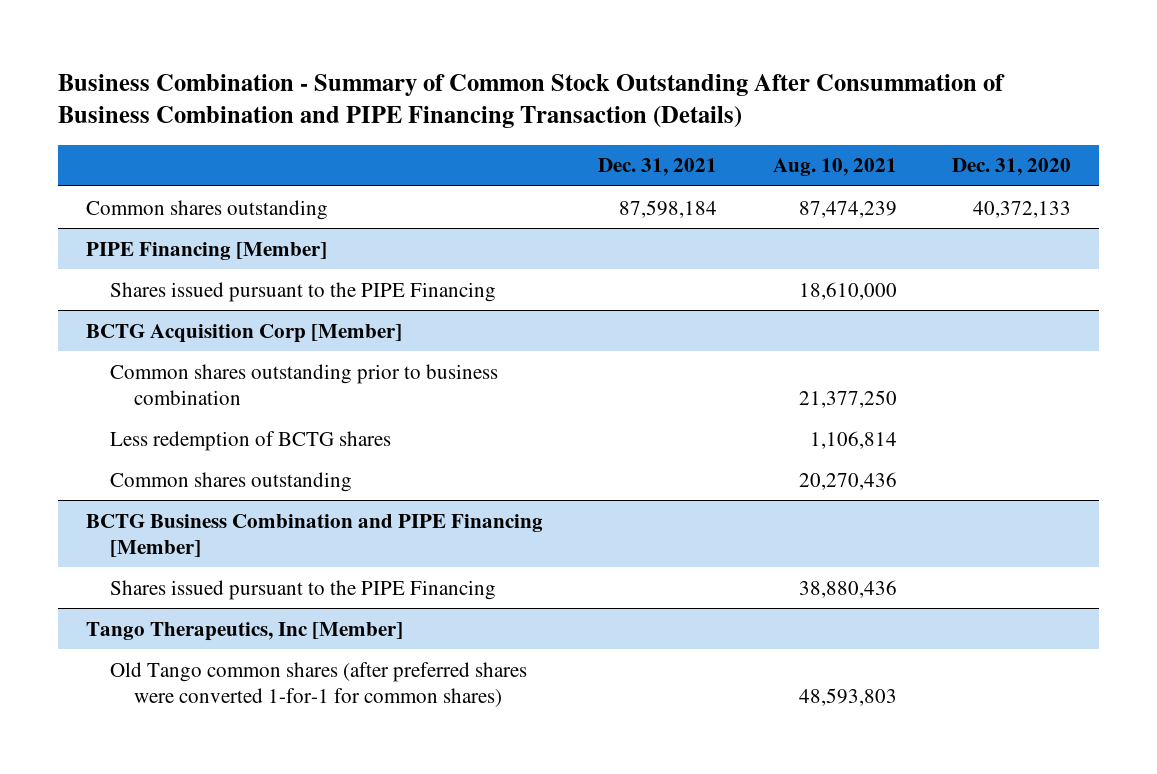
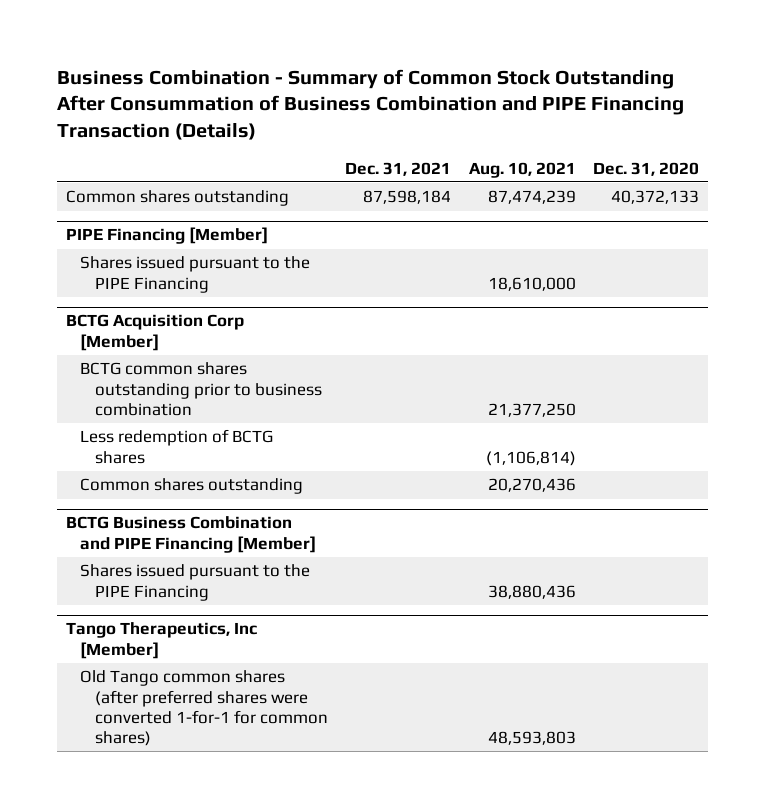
[109,363,498,405] Common shares outstanding prior to business combination -> [80,362,322,416] BCTG common shares outstanding prior to business combination
[809,430,897,449] 1,106,814 -> [485,450,576,466] (1,106,814)

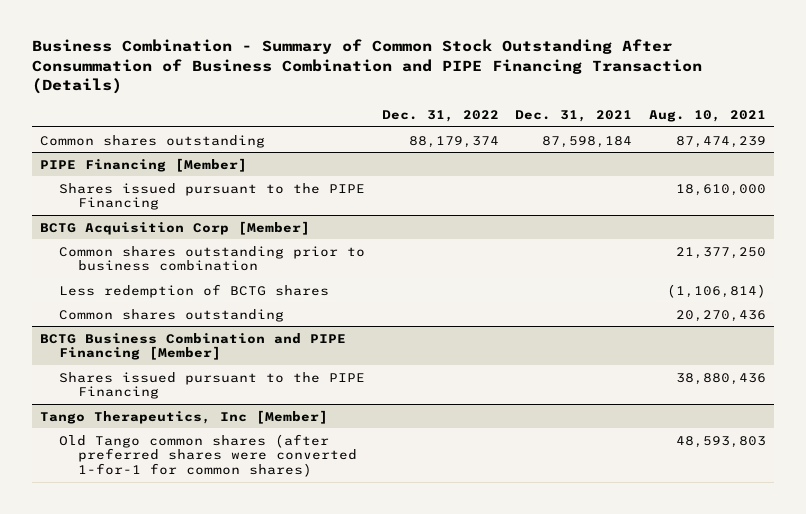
[592,161,699,176] Dec. 31, 2020 -> none
none -> [381,109,499,122] Dec. 31, 2022
[80,362,322,416] BCTG common shares outstanding prior to business combination -> [59,245,366,272] Common shares outstanding prior to business combination

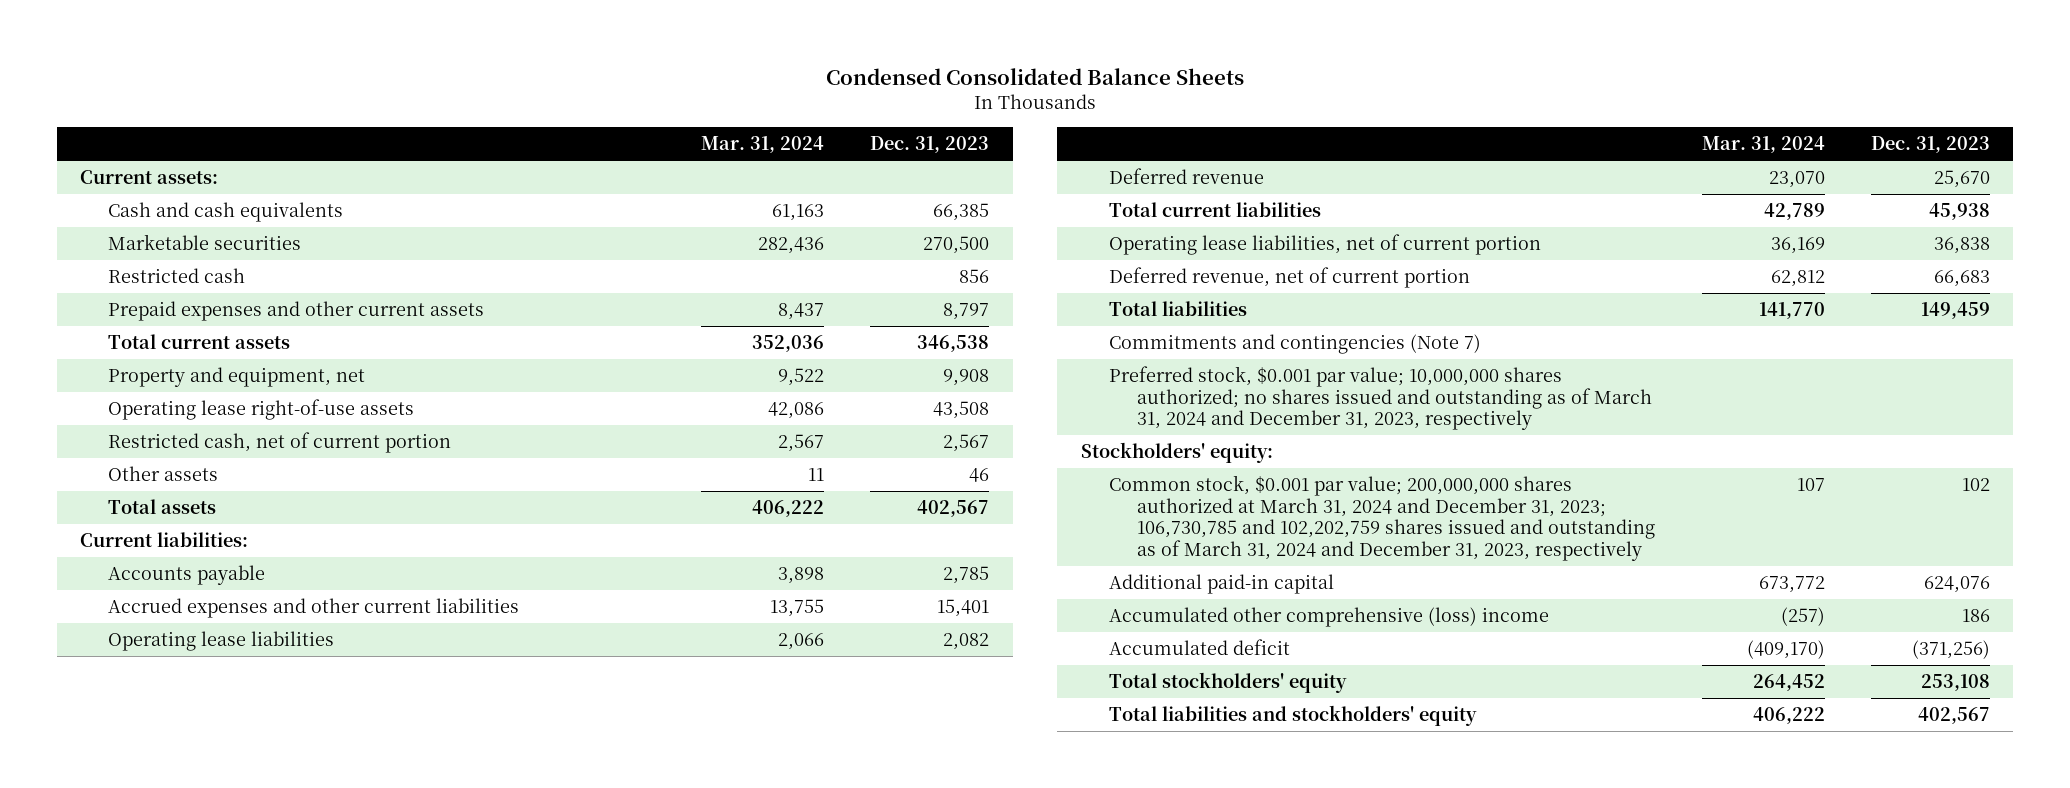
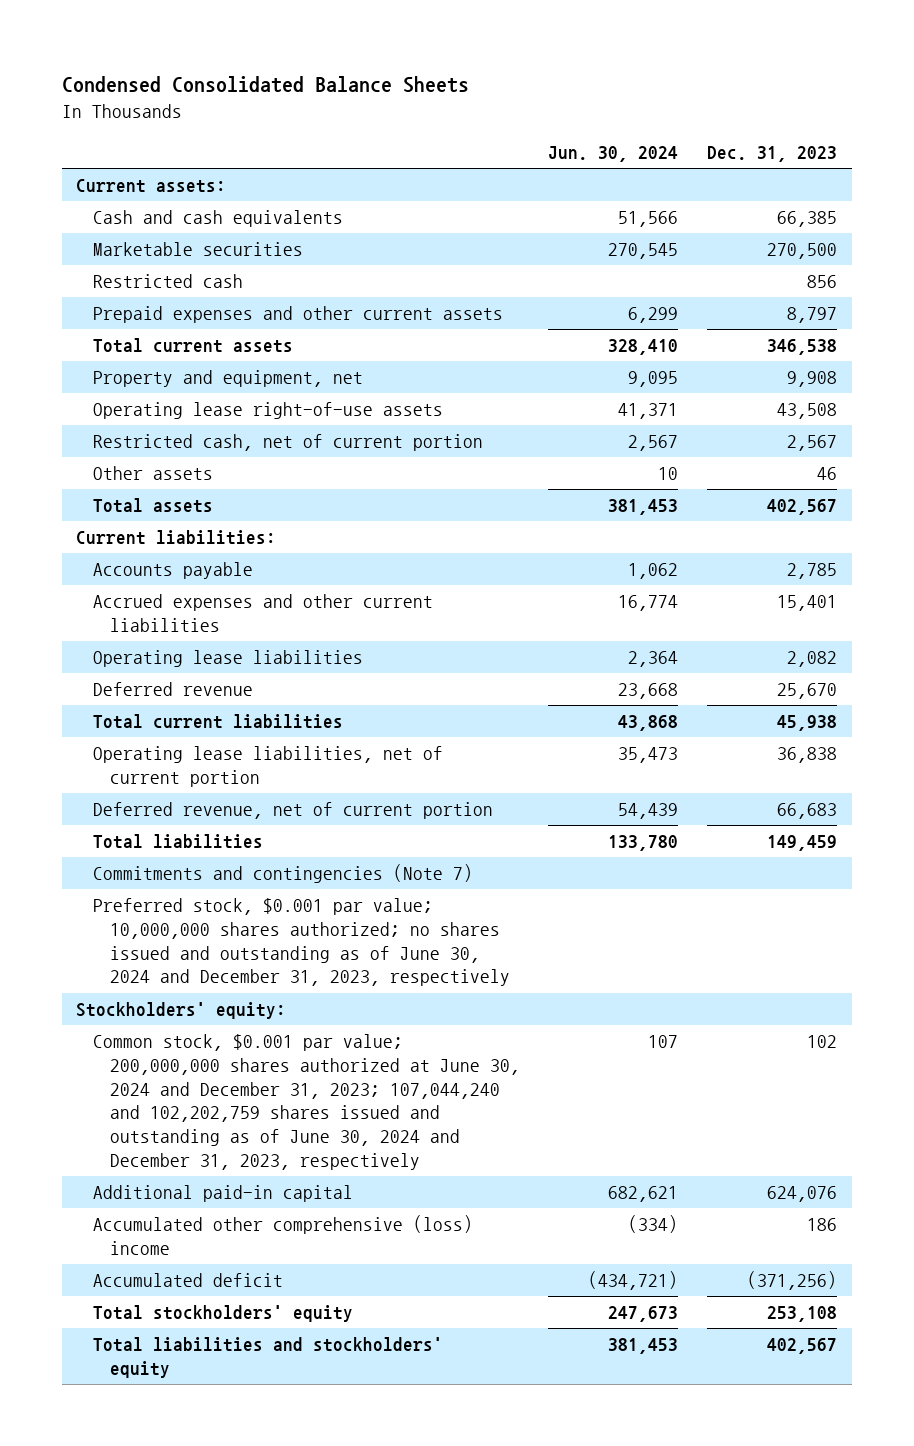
[701,136,825,154] Mar. 31, 2024 -> none
none -> [548,145,679,162] Jun. 30, 2024
[1108,366,1653,431] Preferred stock, $0.001 par value; 10,000,000 shares authorized; no shares issued and outstanding as of March 31, 2024 and December 31, 2023, respectively -> [92,898,510,987] Preferred stock, $0.001 par value; 10,000,000 shares authorized; no shares issued and outstanding as of June 30, 2024 and December 31, 2023, respectively
[1108,475,1656,561] Common stock, $0.001 par value; 200,000,000 shares authorized at March 31, 2024 and December 31, 2023; 106,730,785 and 102,202,759 shares issued and outstanding as of March 31, 2024 and December 31, 2023, respectively -> [92,1034,520,1170] Common stock, $0.001 par value; 200,000,000 shares authorized at June 30, 2024 and December 31, 2023; 107,044,240 and 102,202,759 shares issued and outstanding as of June 30, 2024 and December 31, 2023, respectively

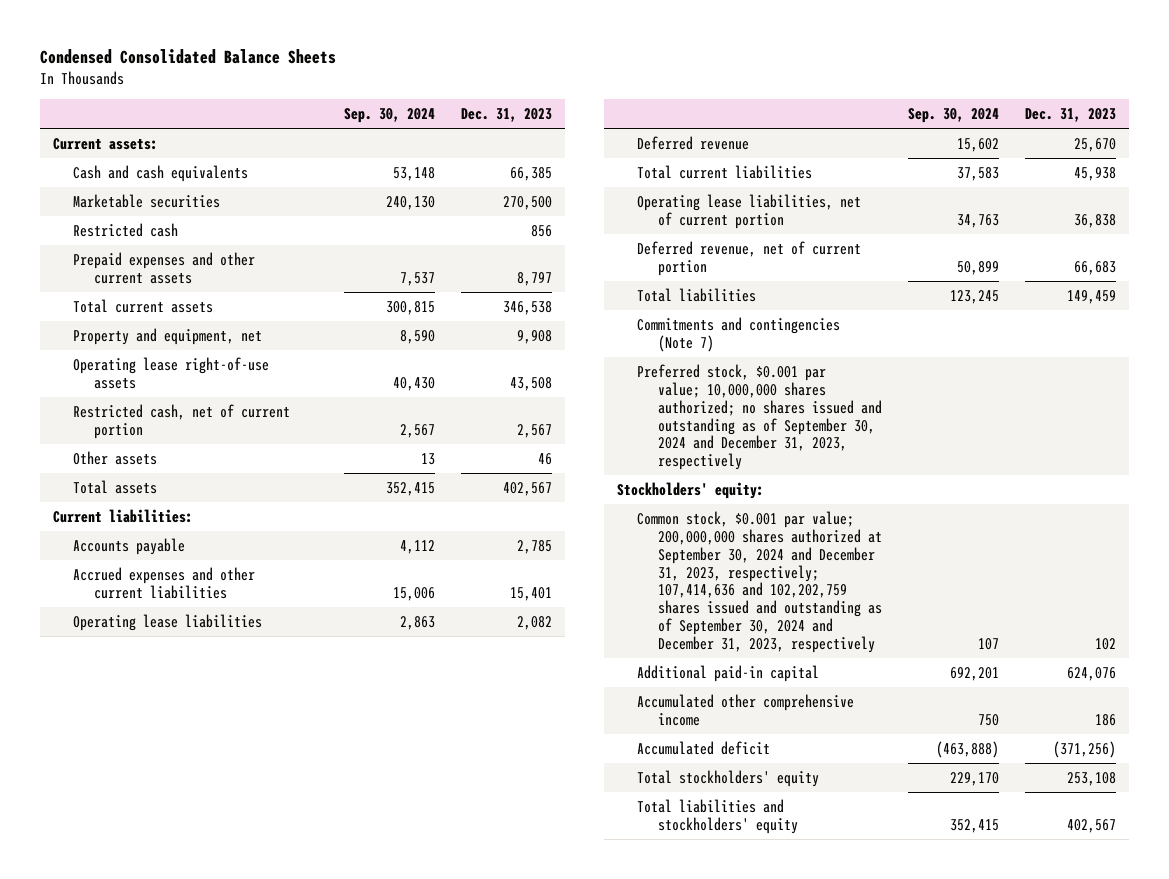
[548,145,679,162] Jun. 30, 2024 -> none
none -> [344,108,436,124] Sep. 30, 2024
[92,898,510,987] Preferred stock, $0.001 par value; 10,000,000 shares authorized; no shares issued and outstanding as of June 30, 2024 and December 31, 2023, respectively -> [637,363,882,471] Preferred stock, $0.001 par value; 10,000,000 shares authorized; no shares issued and outstanding as of September 30, 2024 and December 31, 2023, respectively
[92,1034,520,1170] Common stock, $0.001 par value; 200,000,000 shares authorized at June 30, 2024 and December 31, 2023; 107,044,240 and 102,202,759 shares issued and outstanding as of June 30, 2024 and December 31, 2023, respectively -> [637,510,882,654] Common stock, $0.001 par value; 200,000,000 shares authorized at September 30, 2024 and December 31, 2023, respectively; 107,414,636 and 102,202,759 shares issued and outstanding as of September 30, 2024 and December 31, 2023, respectively
[92,1215,473,1256] Accumulated other comprehensive (loss) income -> [637,693,855,726] Accumulated other comprehensive income

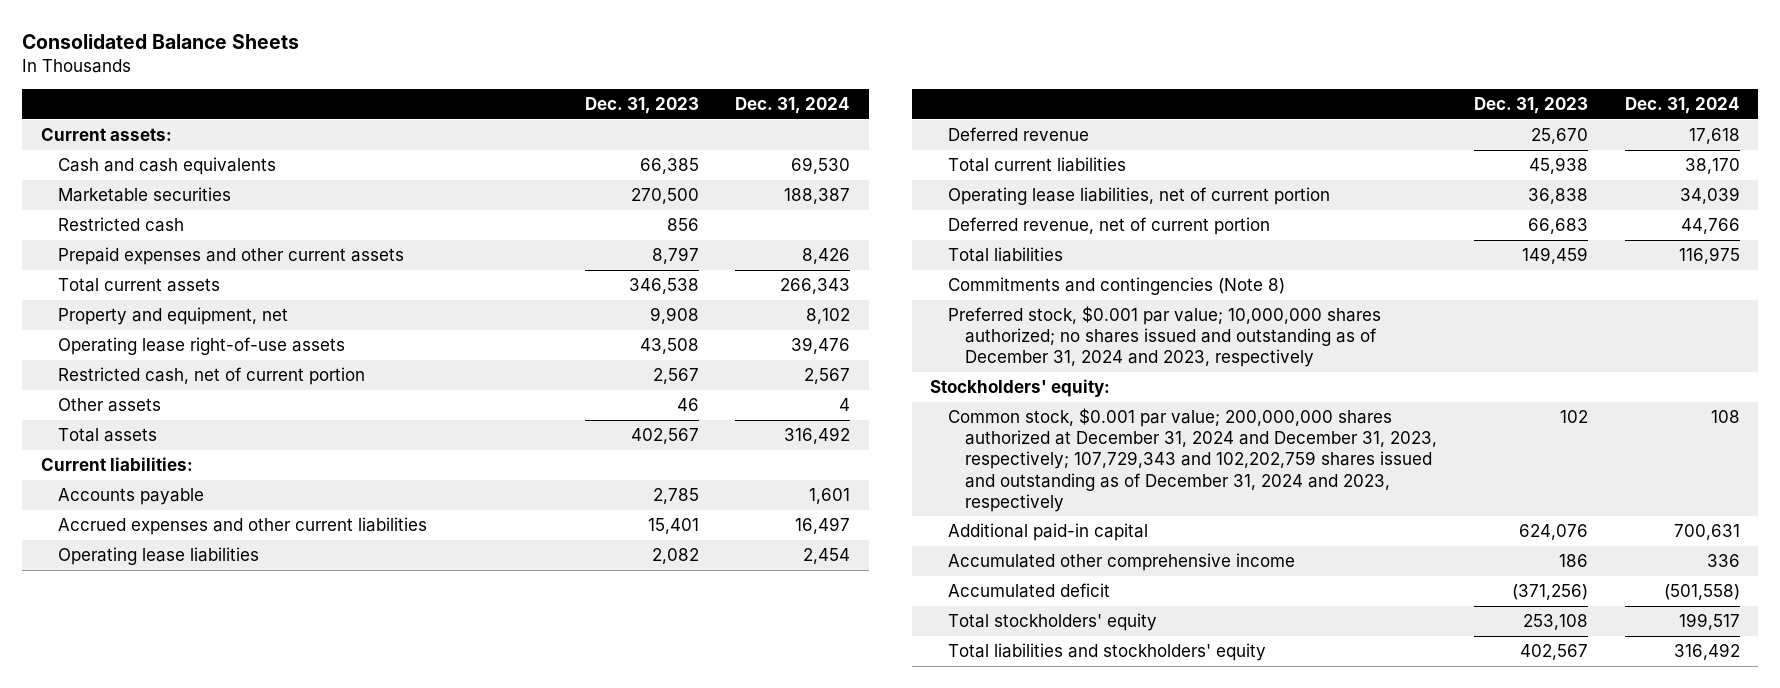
[39,49,336,65] Condensed Consolidated Balance Sheets -> [22,33,300,49] Consolidated Balance Sheets
[344,108,436,124] Sep. 30, 2024 -> none
none -> [735,97,851,115] Dec. 31, 2024
[637,316,841,352] Commitments and contingencies (Note 7) -> [947,277,1285,296] Commitments and contingencies (Note 8)
[637,363,882,471] Preferred stock, $0.001 par value; 10,000,000 shares authorized; no shares issued and outstanding as of September 30, 2024 and December 31, 2023, respectively -> [947,306,1381,368] Preferred stock, $0.001 par value; 10,000,000 shares authorized; no shares issued and outstanding as of December 31, 2024 and 2023, respectively
[637,510,882,654] Common stock, $0.001 par value; 200,000,000 shares authorized at September 30, 2024 and December 31, 2023, respectively; 107,414,636 and 102,202,759 shares issued and outstanding as of September 30, 2024 and December 31, 2023, respectively -> [947,408,1438,512] Common stock, $0.001 par value; 200,000,000 shares authorized at December 31, 2024 and December 31, 2023, respectively; 107,729,343 and 102,202,759 shares issued and outstanding as of December 31, 2024 and 2023, respectively

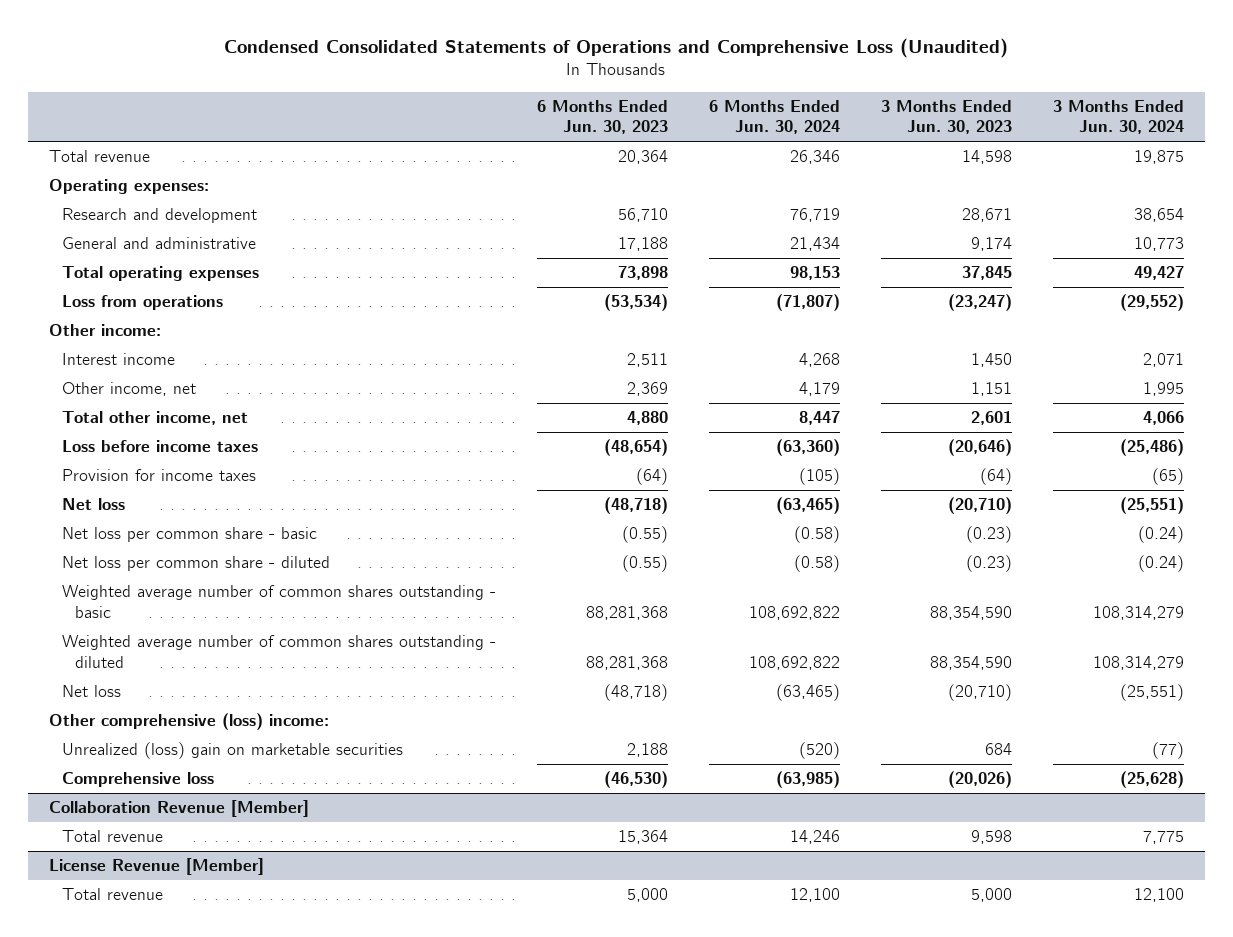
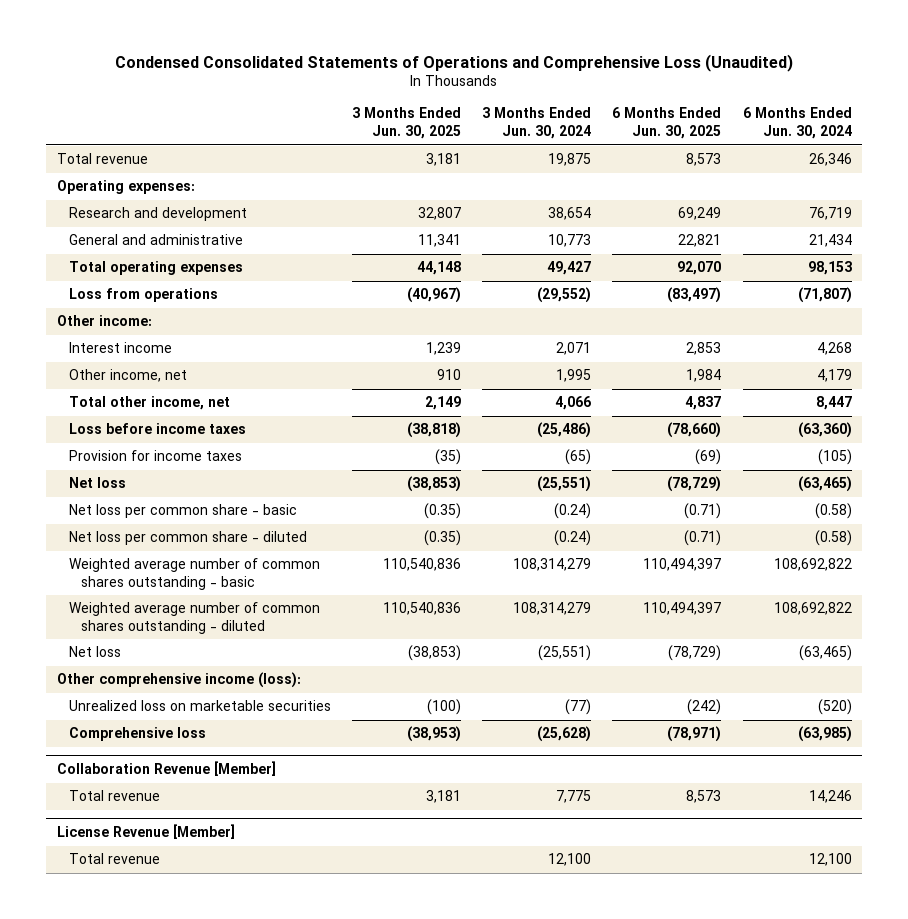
[536,99,668,135] 6 Months Ended Jun. 30, 2023 -> none
[880,99,1012,135] 3 Months Ended Jun. 30, 2023 -> none
none -> [352,107,462,140] 3 Months Ended Jun. 30, 2025
none -> [612,107,722,140] 6 Months Ended Jun. 30, 2025
[48,713,329,731] Other comprehensive (loss) income: -> [56,672,301,689] Other comprehensive income (loss):
[61,742,403,760] Unrealized (loss) gain on marketable securities -> [68,700,331,712] Unrealized loss on marketable securities

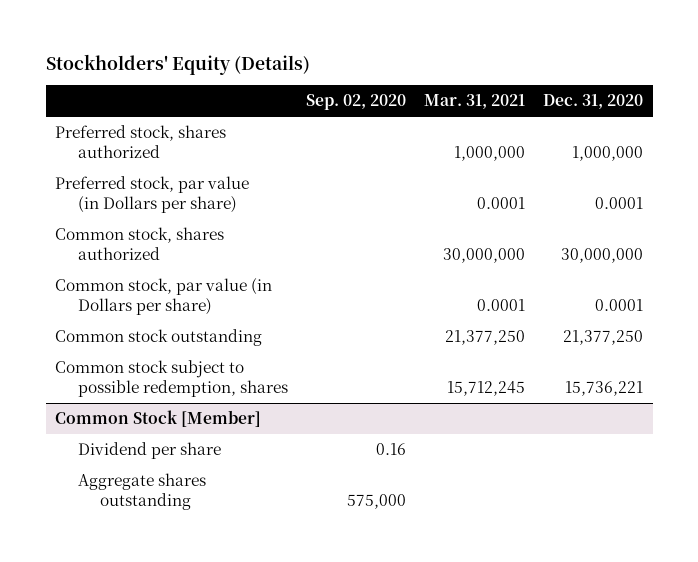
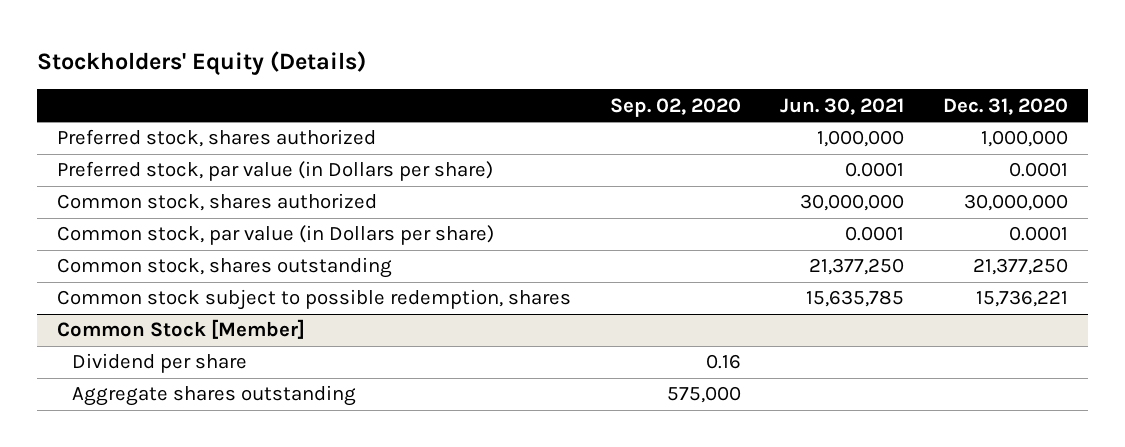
[424,94,526,110] Mar. 31, 2021 -> none
none -> [780,97,905,115] Jun. 30, 2021
[54,329,262,347] Common stock outstanding -> [56,257,392,279] Common stock, shares outstanding

